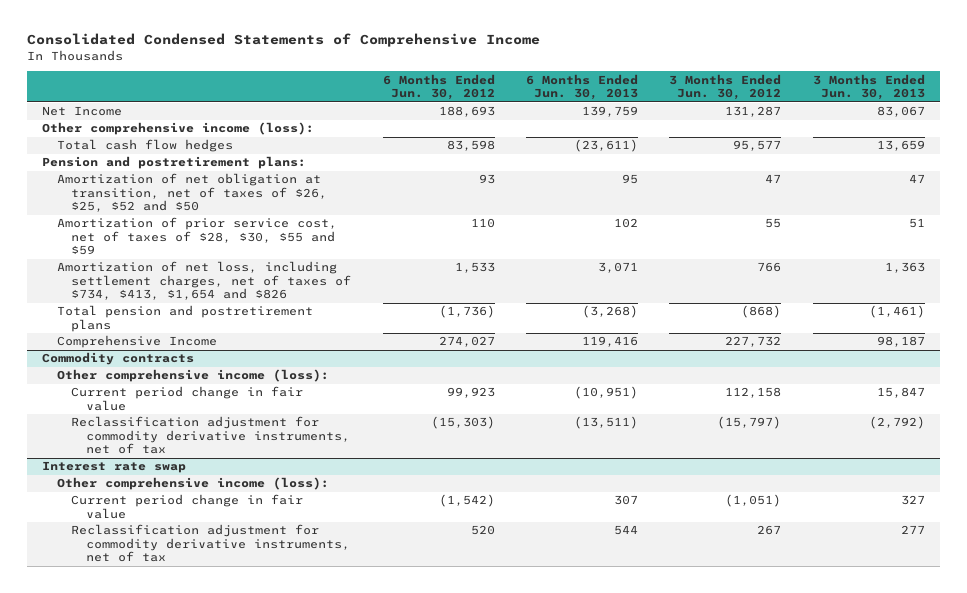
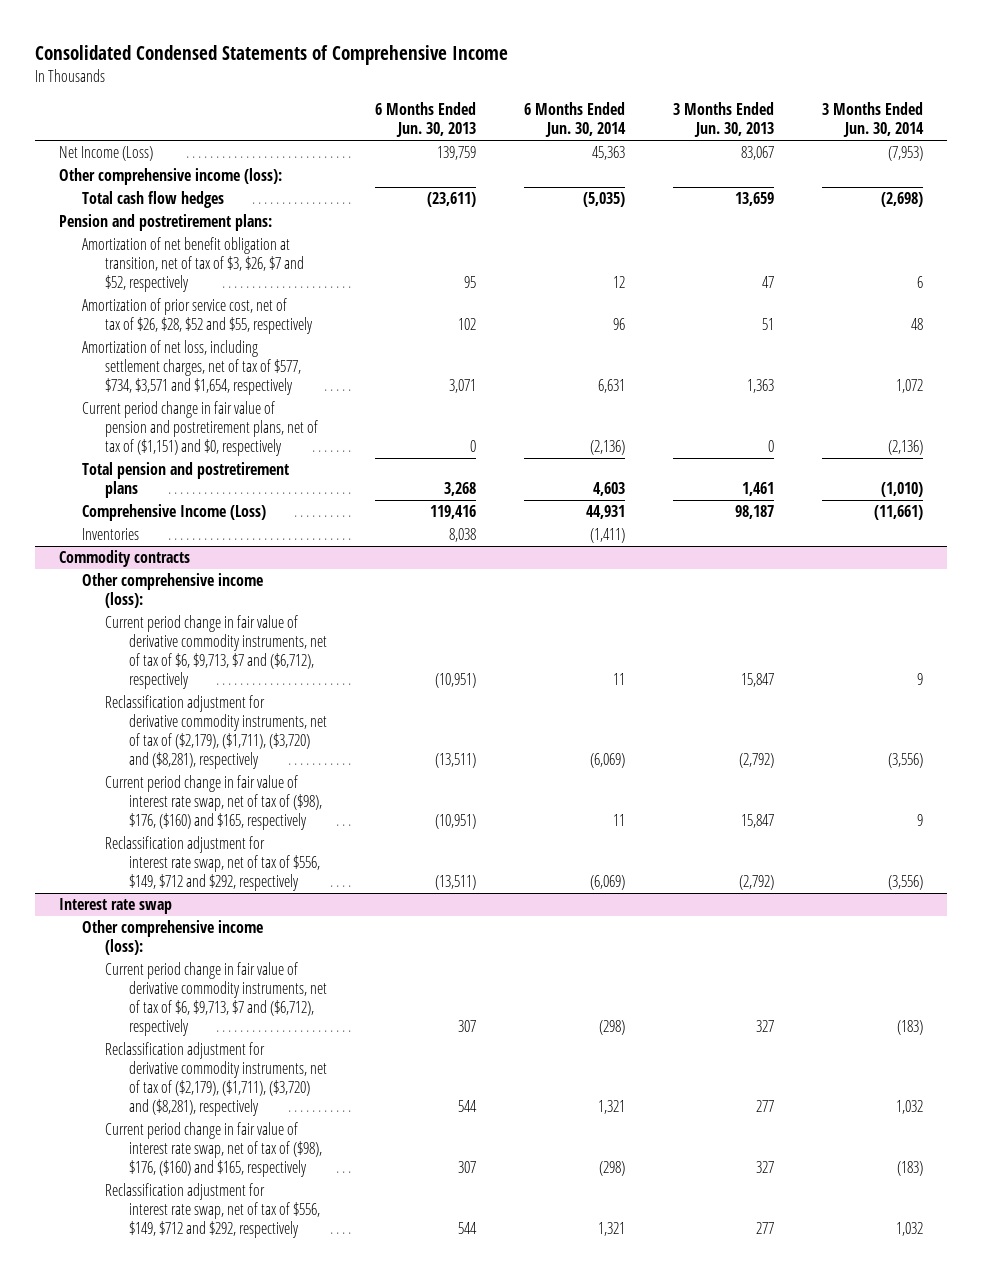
[382,73,495,101] 6 Months Ended Jun. 30, 2012 -> none
[669,73,782,101] 3 Months Ended Jun. 30, 2012 -> none
none -> [523,102,626,138] 6 Months Ended Jun. 30, 2014
none -> [821,102,924,138] 3 Months Ended Jun. 30, 2014
[42,106,123,117] Net Income -> [58,146,153,162] Net Income (Loss)
[56,173,328,213] Amortization of net obligation at transition, net of taxes of $26, $25, $52 and $50 -> [81,237,305,293] Amortization of net benefit obligation at transition, net of tax of $3, $26, $7 and $52, respectively
[56,217,337,256] Amortization of prior service cost, net of taxes of $28, $30, $55 and $59 -> [81,298,314,335] Amortization of prior service cost, net of tax of $26, $28, $52 and $55, respectively
[56,261,352,301] Amortization of net loss, including settlement charges, net of taxes of $734, $413, $1,654 and $826 -> [81,340,302,396] Amortization of net loss, including settlement charges, net of tax of $577, $734, $3,571 and $1,654, respectively
none -> [81,401,319,457] Current period change in fair value of pension and postretirement plans, net of tax of ($1,151) and $0, respectively
[582,305,639,319] (3,268) -> [443,482,476,497] 3,268
[868,305,925,319] (1,461) -> [741,482,774,497] 1,461
[56,335,217,349] Comprehensive Income -> [81,504,266,522] Comprehensive Income (Loss)
none -> [81,528,139,541] Inventories
[71,386,304,411] Current period change in fair value -> [105,615,327,690] Current period change in fair value of derivative commodity instruments, net of tax of $6, $9,713, $7 and ($6,712), respectively
[71,416,351,455] Reclassification adjustment for commodity derivative instruments, net of tax -> [105,695,327,770] Reclassification adjustment for derivative commodity instruments, net of tax of ($2,179), ($1,711), ($3,720) and ($8,281), respectively
none -> [105,775,322,831] Current period change in fair value of interest rate swap, net of tax of ($98), $176, ($160) and $165, respectively
none -> [105,836,320,892] Reclassification adjustment for interest rate swap, net of tax of $556, $149, $712 and $292, respectively
[71,494,304,519] Current period change in fair value -> [105,962,327,1037] Current period change in fair value of derivative commodity instruments, net of tax of $6, $9,713, $7 and ($6,712), respectively
[71,524,351,563] Reclassification adjustment for commodity derivative instruments, net of tax -> [105,1042,327,1117] Reclassification adjustment for derivative commodity instruments, net of tax of ($2,179), ($1,711), ($3,720) and ($8,281), respectively
none -> [105,1122,322,1178] Current period change in fair value of interest rate swap, net of tax of ($98), $176, ($160) and $165, respectively
none -> [105,1183,320,1239] Reclassification adjustment for interest rate swap, net of tax of $556, $149, $712 and $292, respectively

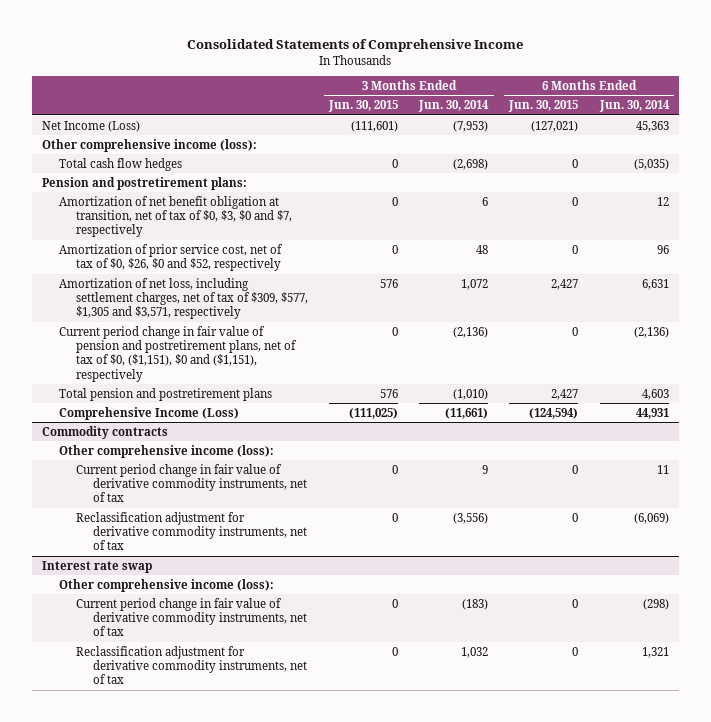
[34,44,508,65] Consolidated Condensed Statements of Comprehensive Income -> [187,39,524,53] Consolidated Statements of Comprehensive Income
[374,102,476,138] 6 Months Ended Jun. 30, 2013 -> none
[672,102,774,138] 3 Months Ended Jun. 30, 2013 -> none
none -> [328,100,399,113] Jun. 30, 2015
none -> [508,100,579,113] Jun. 30, 2015
[81,237,305,293] Amortization of net benefit obligation at transition, net of tax of $3, $26, $7 and $52, respectively -> [58,195,292,238] Amortization of net benefit obligation at transition, net of tax of $0, $3, $0 and $7, respectively
[81,298,314,335] Amortization of prior service cost, net of tax of $26, $28, $52 and $55, respectively -> [58,243,283,271] Amortization of prior service cost, net of tax of $0, $26, $0 and $52, respectively
[81,340,302,396] Amortization of net loss, including settlement charges, net of tax of $577, $734, $3,571 and $1,654, respectively -> [58,277,308,320] Amortization of net loss, including settlement charges, net of tax of $309, $577, $1,305 and $3,571, respectively
[81,401,319,457] Current period change in fair value of pension and postretirement plans, net of tax of ($1,151) and $0, respectively -> [58,325,297,382] Current period change in fair value of pension and postretirement plans, net of tax of $0, ($1,151), $0 and ($1,151), respectively
[81,528,139,541] Inventories -> none
[105,775,322,831] Current period change in fair value of interest rate swap, net of tax of ($98), $176, ($160) and $165, respectively -> none
[105,836,320,892] Reclassification adjustment for interest rate swap, net of tax of $556, $149, $712 and $292, respectively -> none
[105,615,327,690] Current period change in fair value of derivative commodity instruments, net of tax of $6, $9,713, $7 and ($6,712), respectively -> [75,463,307,503] Current period change in fair value of derivative commodity instruments, net of tax
[105,695,327,770] Reclassification adjustment for derivative commodity instruments, net of tax of ($2,179), ($1,711), ($3,720) and ($8,281), respectively -> [75,511,307,551] Reclassification adjustment for derivative commodity instruments, net of tax
[105,1122,322,1178] Current period change in fair value of interest rate swap, net of tax of ($98), $176, ($160) and $165, respectively -> none
[105,1183,320,1239] Reclassification adjustment for interest rate swap, net of tax of $556, $149, $712 and $292, respectively -> none
[105,962,327,1037] Current period change in fair value of derivative commodity instruments, net of tax of $6, $9,713, $7 and ($6,712), respectively -> [75,597,307,637] Current period change in fair value of derivative commodity instruments, net of tax
[105,1042,327,1117] Reclassification adjustment for derivative commodity instruments, net of tax of ($2,179), ($1,711), ($3,720) and ($8,281), respectively -> [75,645,307,685] Reclassification adjustment for derivative commodity instruments, net of tax

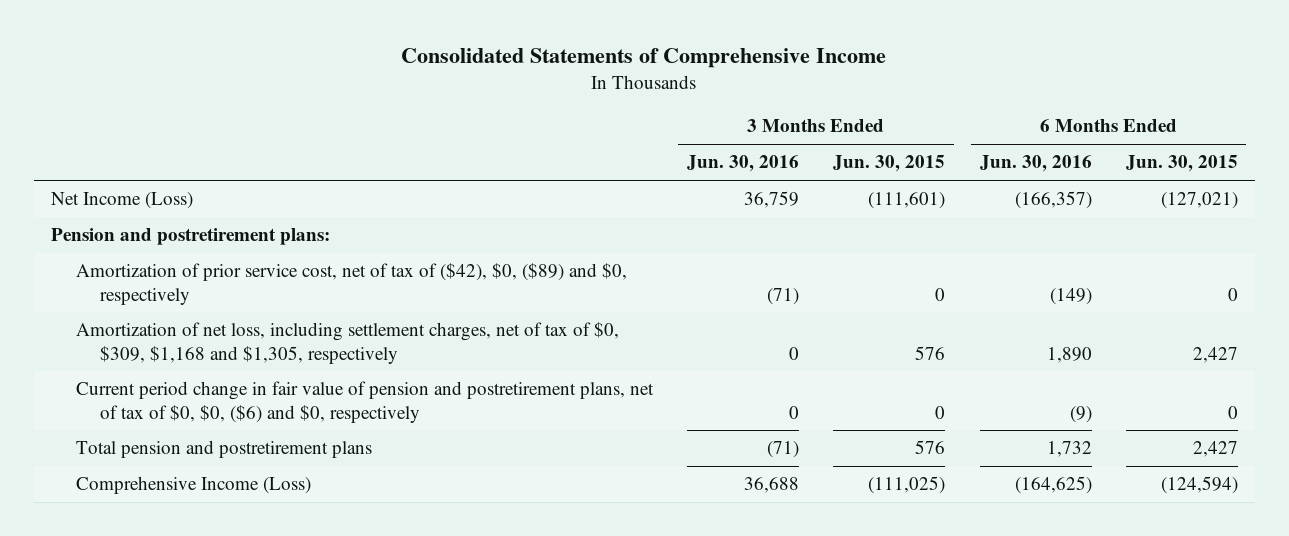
[418,100,490,113] Jun. 30, 2014 -> none
[598,100,670,113] Jun. 30, 2014 -> none
none -> [686,155,799,173] Jun. 30, 2016
none -> [979,155,1092,173] Jun. 30, 2016
[42,138,258,152] Other comprehensive income (loss): -> none
[58,157,182,171] Total cash flow hedges -> none
[58,195,292,238] Amortization of net benefit obligation at transition, net of tax of $0, $3, $0 and $7, respectively -> none
[58,243,283,271] Amortization of prior service cost, net of tax of $0, $26, $0 and $52, respectively -> [75,263,627,305] Amortization of prior service cost, net of tax of ($42), $0, ($89) and $0, respectively
[58,277,308,320] Amortization of net loss, including settlement charges, net of tax of $309, $577, $1,305 and $3,571, respectively -> [75,322,619,364] Amortization of net loss, including settlement charges, net of tax of $0, $309, $1,168 and $1,305, respectively
[58,325,297,382] Current period change in fair value of pension and postretirement plans, net of tax of $0, ($1,151), $0 and ($1,151), respectively -> [75,381,654,423] Current period change in fair value of pension and postretirement plans, net of tax of $0, $0, ($6) and $0, respectively
[42,425,169,439] Commodity contracts -> none
[58,444,274,458] Other comprehensive income (loss): -> none
[75,463,307,503] Current period change in fair value of derivative commodity instruments, net of tax -> none
[75,511,307,551] Reclassification adjustment for derivative commodity instruments, net of tax -> none
[42,560,153,573] Interest rate swap -> none
[58,578,274,592] Other comprehensive income (loss): -> none
[75,597,307,637] Current period change in fair value of derivative commodity instruments, net of tax -> none
[75,645,307,685] Reclassification adjustment for derivative commodity instruments, net of tax -> none

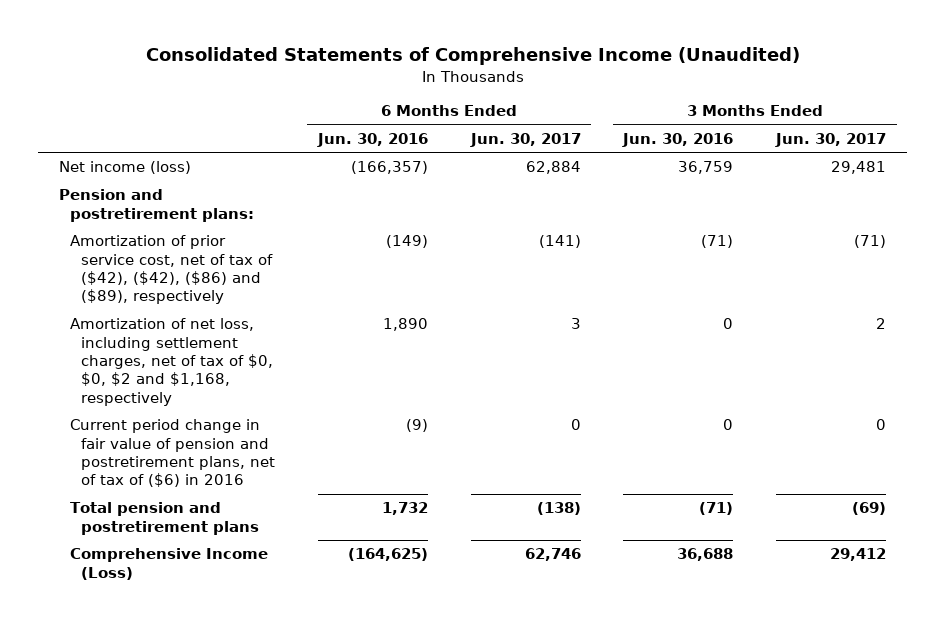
[401,48,887,69] Consolidated Statements of Comprehensive Income -> [145,47,800,66] Consolidated Statements of Comprehensive Income (Unaudited)
[833,155,946,173] Jun. 30, 2015 -> none
[1125,155,1238,173] Jun. 30, 2015 -> none
none -> [469,132,581,147] Jun. 30, 2017
none -> [775,132,887,147] Jun. 30, 2017
[51,192,194,210] Net Income (Loss) -> [59,161,192,175] Net income (loss)
[75,263,627,305] Amortization of prior service cost, net of tax of ($42), $0, ($89) and $0, respectively -> [70,235,274,305] Amortization of prior service cost, net of tax of ($42), ($42), ($86) and ($89), respectively
[75,322,619,364] Amortization of net loss, including settlement charges, net of tax of $0, $309, $1,168 and $1,305, respectively -> [70,318,274,406] Amortization of net loss, including settlement charges, net of tax of $0, $0, $2 and $1,168, respectively
[75,381,654,423] Current period change in fair value of pension and postretirement plans, net of tax of $0, $0, ($6) and $0, respectively -> [70,419,276,488] Current period change in fair value of pension and postretirement plans, net of tax of ($6) in 2016

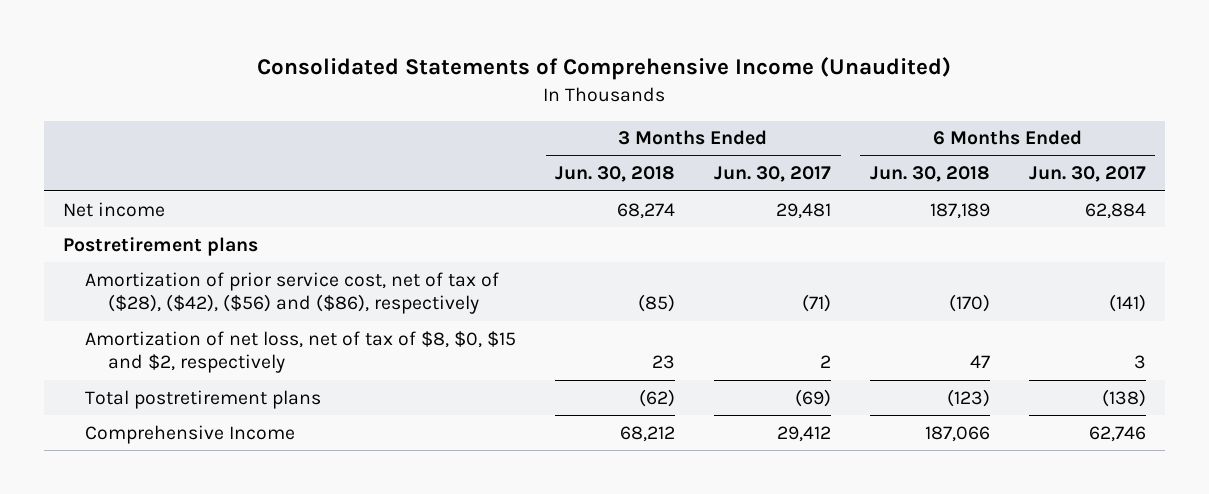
[317,132,429,147] Jun. 30, 2016 -> none
[622,132,734,147] Jun. 30, 2016 -> none
none -> [555,166,676,183] Jun. 30, 2018
none -> [869,166,990,183] Jun. 30, 2018
[70,419,276,488] Current period change in fair value of pension and postretirement plans, net of tax of ($6) in 2016 -> none
[59,161,192,175] Net income (loss) -> [63,201,166,217] Net income
[59,189,255,222] Pension and postretirement plans: -> [63,236,259,256] Postretirement plans
[70,235,274,305] Amortization of prior service cost, net of tax of ($42), ($42), ($86) and ($89), respectively -> [85,271,500,315] Amortization of prior service cost, net of tax of ($28), ($42), ($56) and ($86), respectively
[70,318,274,406] Amortization of net loss, including settlement charges, net of tax of $0, $0, $2 and $1,168, respectively -> [85,330,517,374] Amortization of net loss, net of tax of $8, $0, $15 and $2, respectively
[70,502,260,535] Total pension and postretirement plans -> [85,389,322,409] Total postretirement plans
[70,548,269,580] Comprehensive Income (Loss) -> [85,424,296,444] Comprehensive Income

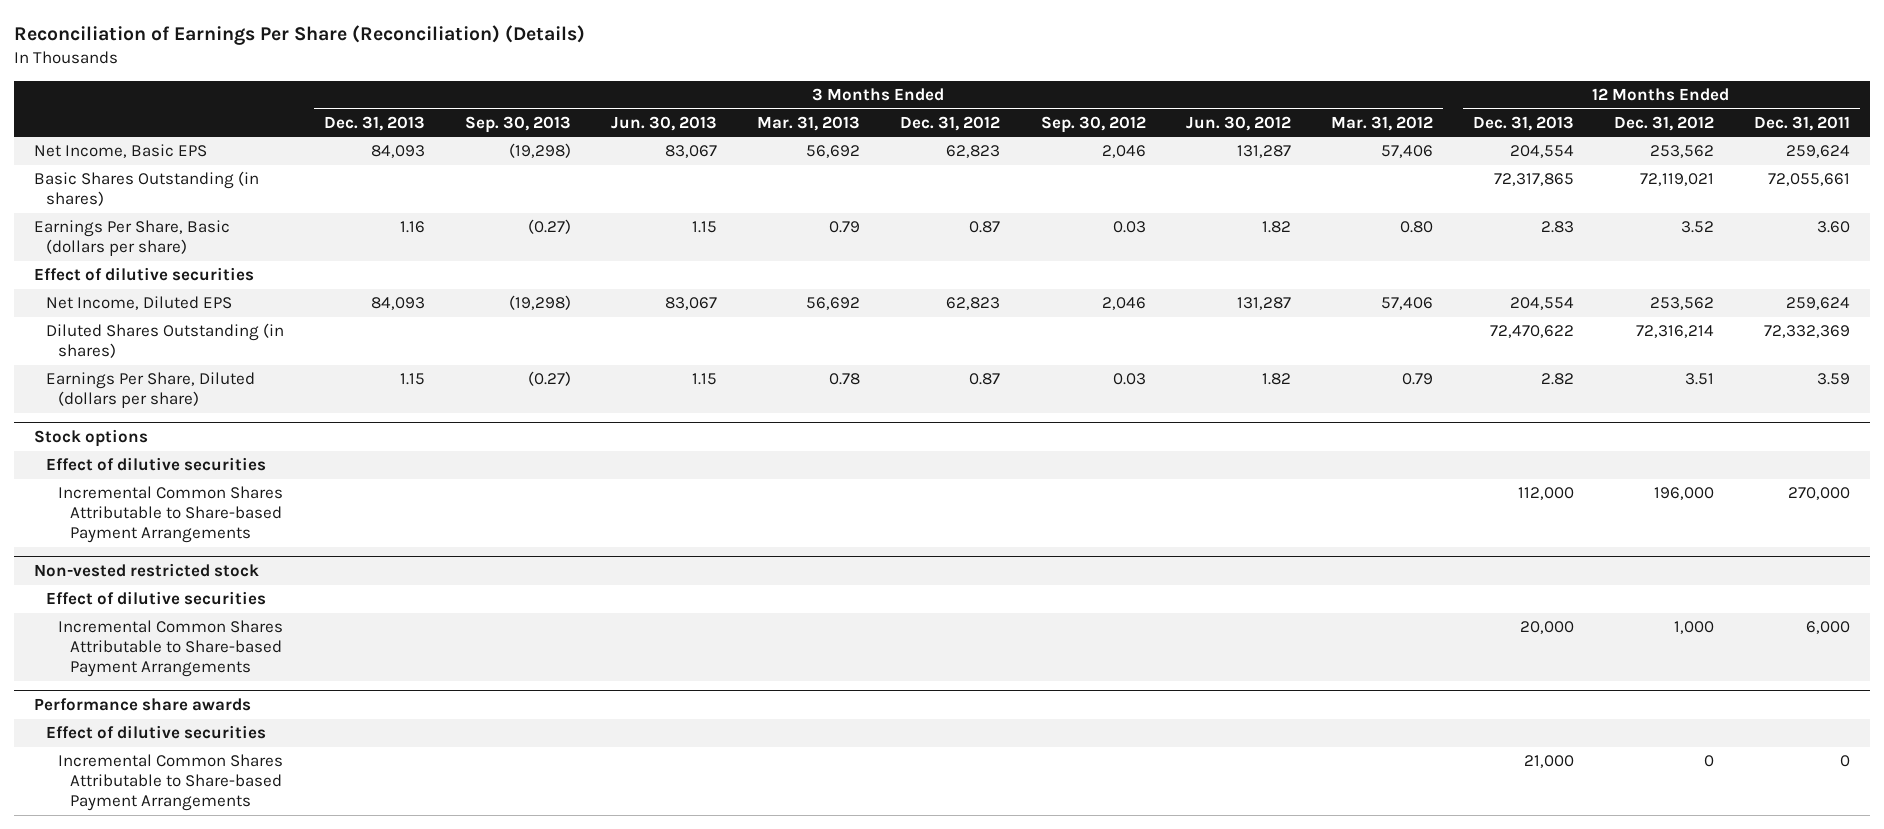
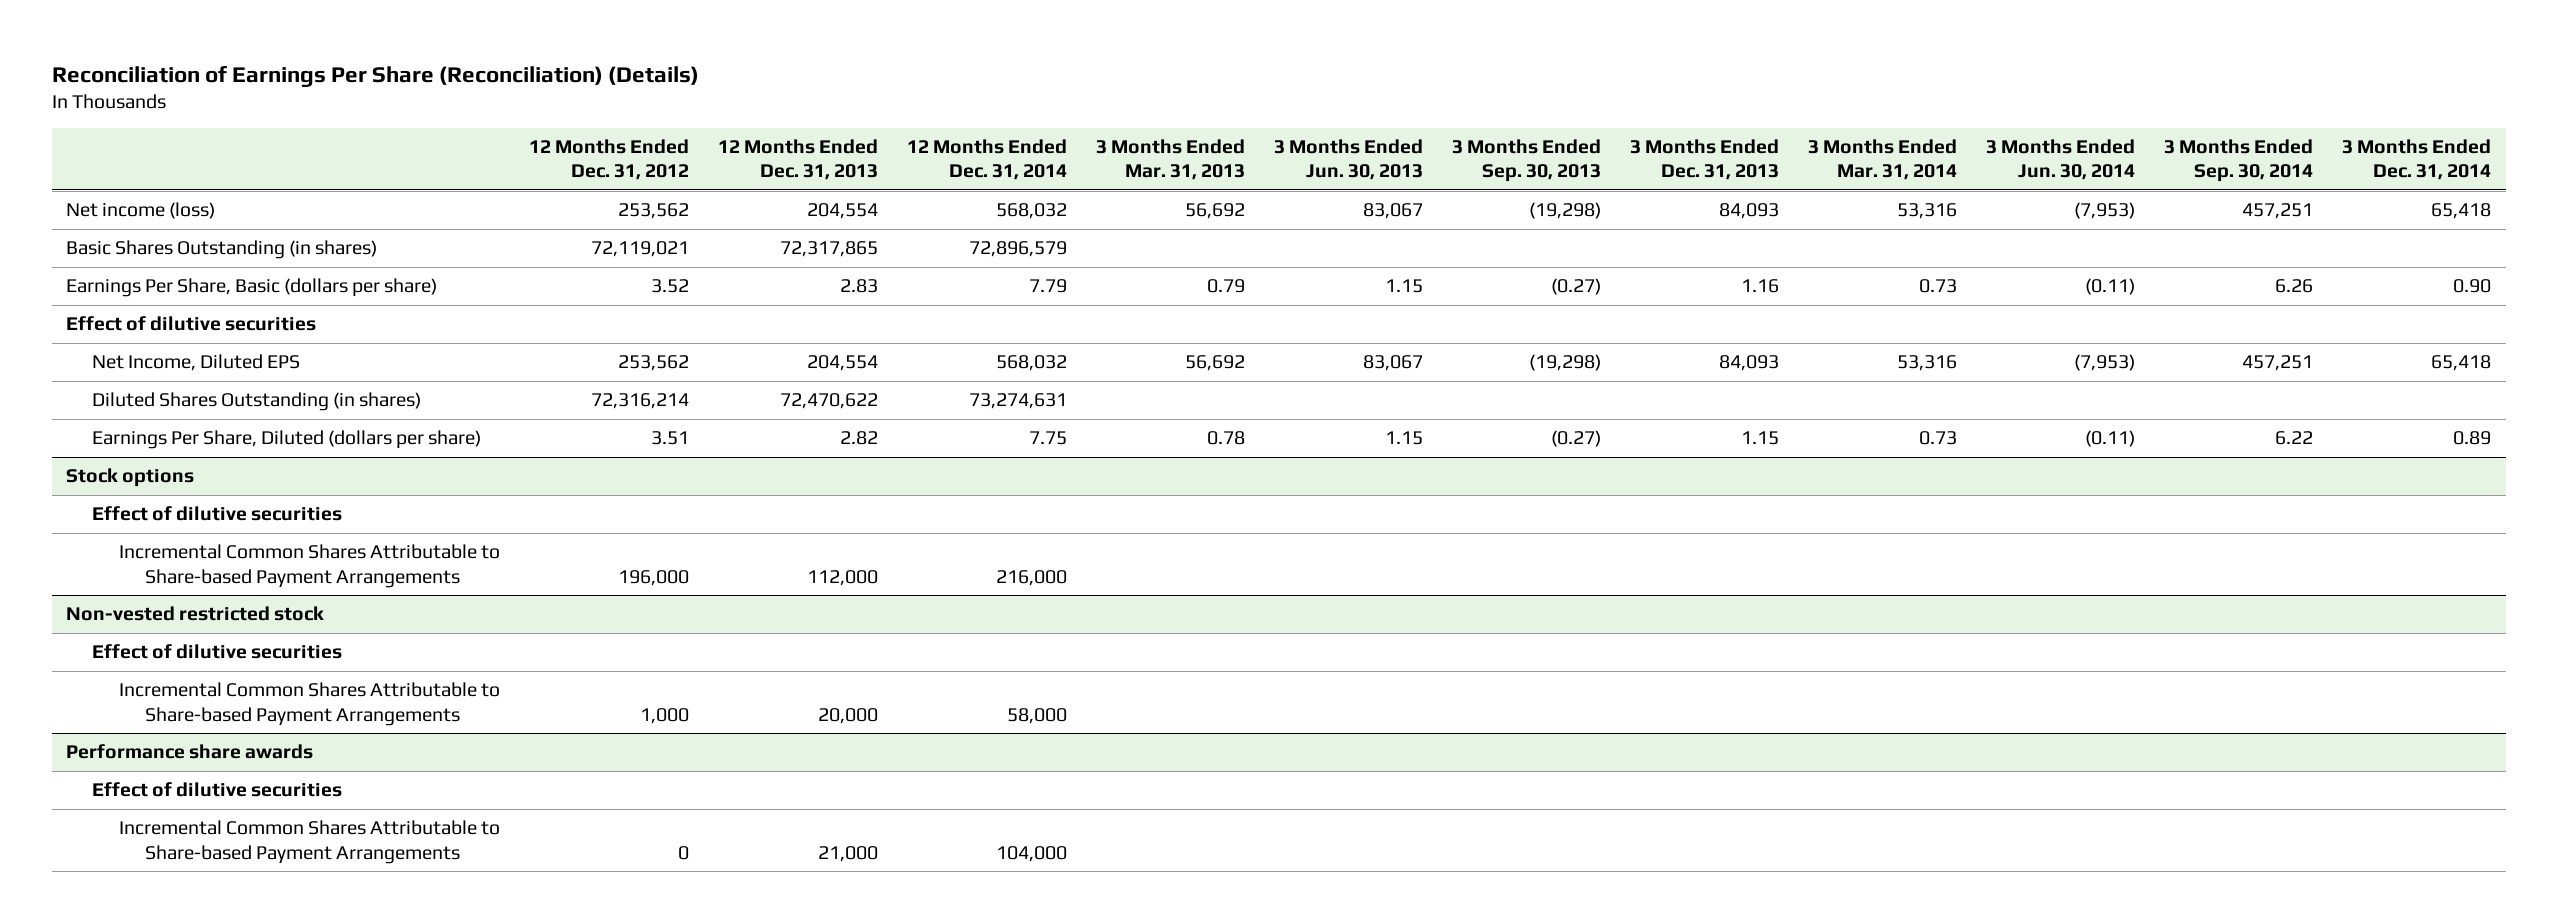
[900,115,1001,131] Dec. 31, 2012 -> none
[1040,115,1146,133] Sep. 30, 2012 -> none
[1185,115,1291,131] Jun. 30, 2012 -> none
[1330,115,1433,131] Mar. 31, 2012 -> none
[1753,115,1850,131] Dec. 31, 2011 -> none
none -> [906,138,1067,181] 12 Months Ended Dec. 31, 2014
none -> [1808,138,1958,181] 3 Months Ended Mar. 31, 2014
none -> [1986,138,2136,181] 3 Months Ended Jun. 30, 2014
none -> [2164,138,2314,183] 3 Months Ended Sep. 30, 2014
none -> [2342,138,2492,181] 3 Months Ended Dec. 31, 2014
[33,144,207,159] Net Income, Basic EPS -> [66,202,216,220] Net income (loss)

